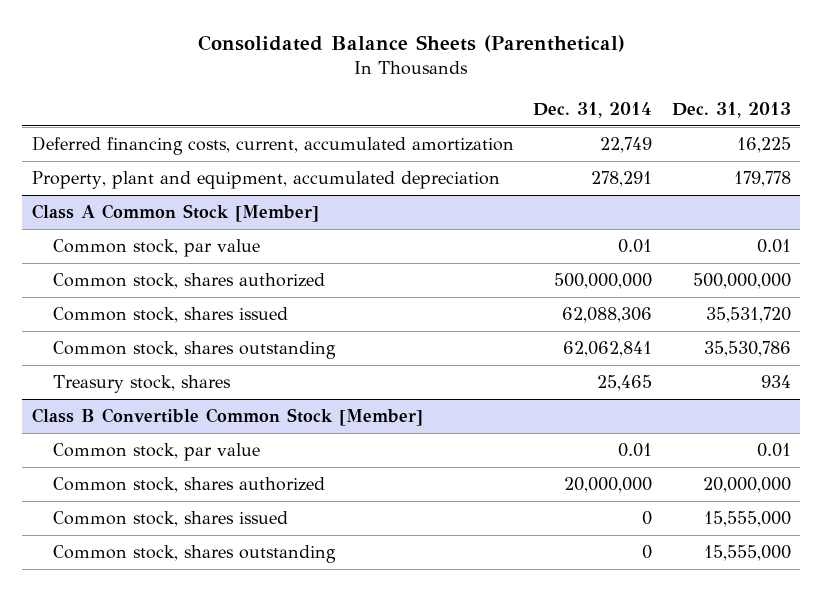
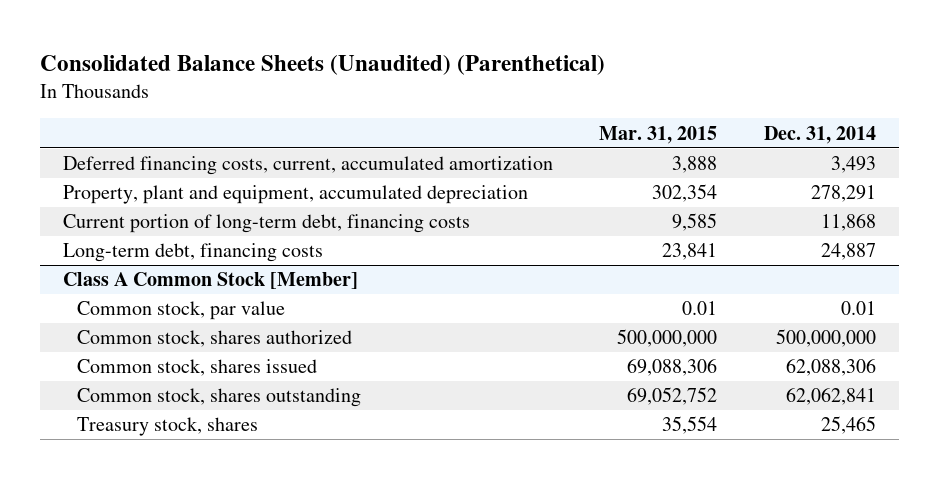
[198,34,626,52] Consolidated Balance Sheets (Parenthetical) -> [39,54,605,75] Consolidated Balance Sheets (Unaudited) (Parenthetical)
[671,101,791,118] Dec. 31, 2013 -> none
none -> [599,125,718,144] Mar. 31, 2015
[600,137,653,154] 22,749 -> [830,156,876,174] 3,493
none -> [62,214,470,234] Current portion of long-term debt, financing costs
none -> [62,243,323,263] Long-term debt, financing costs
[31,408,423,427] Class B Convertible Common Stock [Member] -> none
[53,443,261,462] Common stock, par value -> none
[53,477,326,494] Common stock, shares authorized -> none
[53,511,289,528] Common stock, shares issued -> none
[53,545,337,564] Common stock, shares outstanding -> none

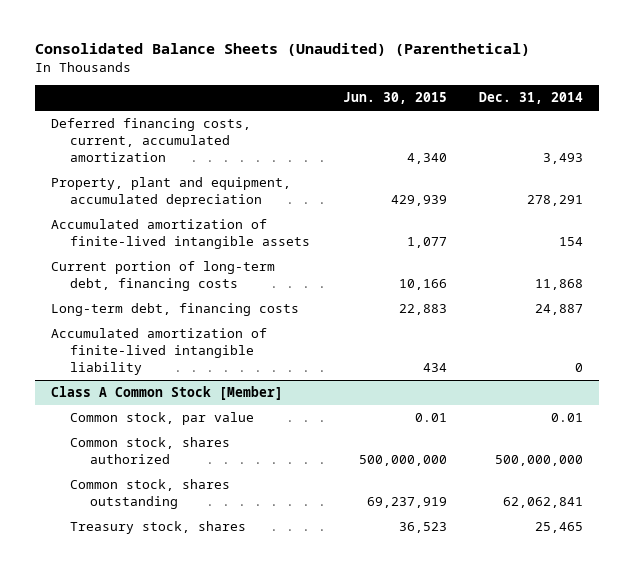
[599,125,718,144] Mar. 31, 2015 -> none
none -> [342,91,447,104] Jun. 30, 2015
none -> [50,219,311,250] Accumulated amortization of finite-lived intangible assets
none -> [50,328,267,375] Accumulated amortization of finite-lived intangible liability
[77,359,318,377] Common stock, shares issued -> none

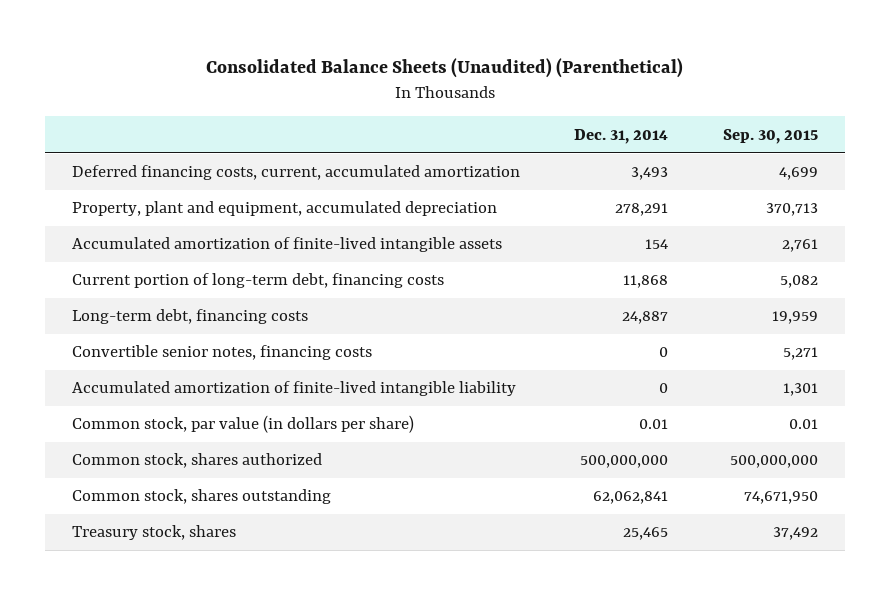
[342,91,447,104] Jun. 30, 2015 -> none
none -> [722,128,818,144] Sep. 30, 2015
none -> [71,345,372,361] Convertible senior notes, financing costs
[50,386,283,401] Class A Common Stock [Member] -> none
[70,412,255,426] Common stock, par value -> [71,415,414,434] Common stock, par value (in dollars per share)

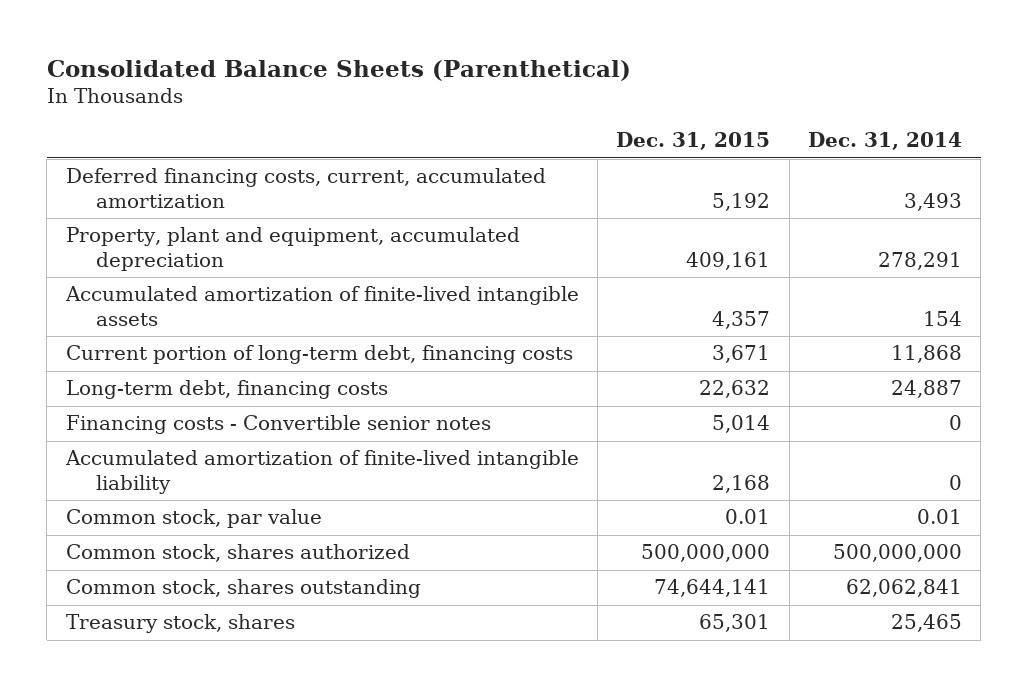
[205,58,683,79] Consolidated Balance Sheets (Unaudited) (Parenthetical) -> [46,60,631,82] Consolidated Balance Sheets (Parenthetical)
[722,128,818,144] Sep. 30, 2015 -> none
none -> [616,132,771,151] Dec. 31, 2015
[71,345,372,361] Convertible senior notes, financing costs -> [65,415,491,435] Financing costs - Convertible senior notes
[71,415,414,434] Common stock, par value (in dollars per share) -> [65,509,322,529] Common stock, par value

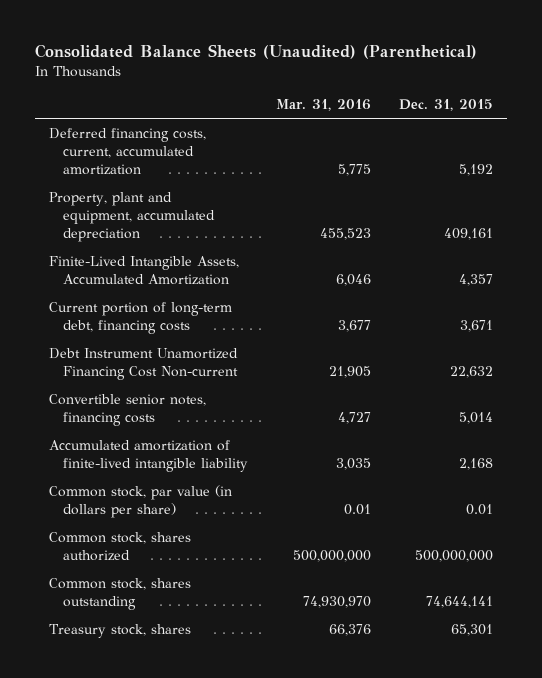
[46,60,631,82] Consolidated Balance Sheets (Parenthetical) -> [35,44,478,60] Consolidated Balance Sheets (Unaudited) (Parenthetical)
[808,132,963,151] Dec. 31, 2014 -> none
none -> [275,99,371,112] Mar. 31, 2016
[64,286,579,327] Accumulated amortization of finite-lived intangible assets -> [49,255,240,285] Finite-Lived Intangible Assets, Accumulated Amortization
[65,380,388,400] Long-term debt, financing costs -> [49,347,239,380] Debt Instrument Unamortized Financing Cost Non-current
[65,415,491,435] Financing costs - Convertible senior notes -> [49,393,207,426] Convertible senior notes, financing costs
[65,509,322,529] Common stock, par value -> [49,484,233,518] Common stock, par value (in dollars per share)

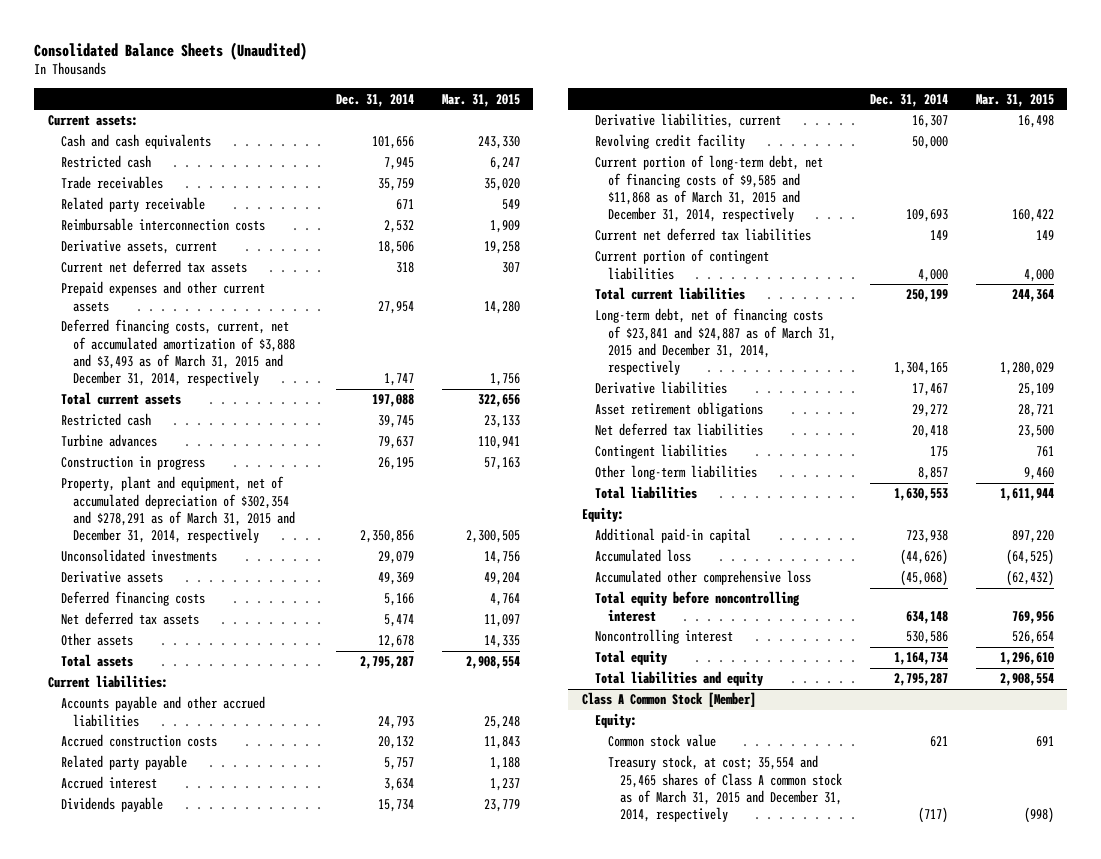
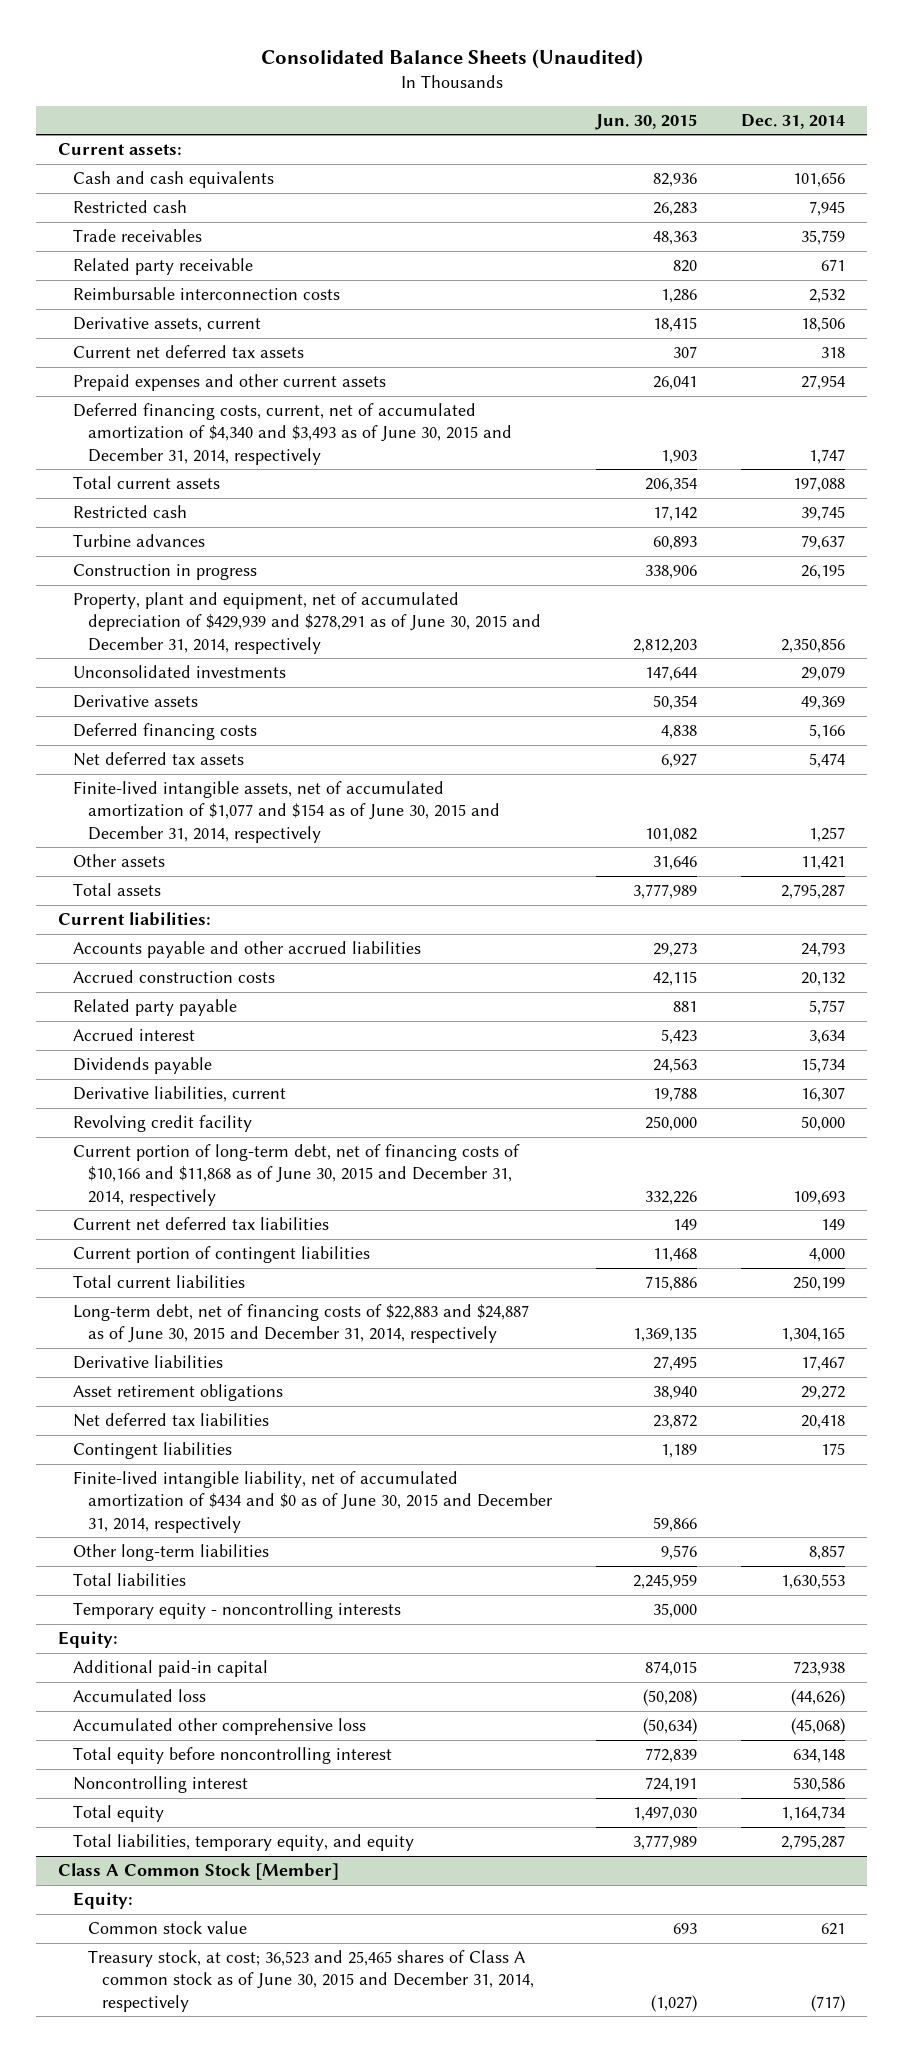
[441,93,520,107] Mar. 31, 2015 -> none
none -> [594,113,697,130] Jun. 30, 2015
[60,319,296,386] Deferred financing costs, current, net of accumulated amortization of $3,888 and $3,493 as of March 31, 2015 and December 31, 2014, respectively -> [73,403,512,465] Deferred financing costs, current, net of accumulated amortization of $4,340 and $3,493 as of June 30, 2015 and December 31, 2014, respectively
[60,476,296,543] Property, plant and equipment, net of accumulated depreciation of $302,354 and $278,291 as of March 31, 2015 and December 31, 2014, respectively -> [73,592,541,654] Property, plant and equipment, net of accumulated depreciation of $429,939 and $278,291 as of June 30, 2015 and December 31, 2014, respectively
none -> [73,781,500,843] Finite-lived intangible assets, net of accumulated amortization of $1,077 and $154 as of June 30, 2015 and December 31, 2014, respectively
[377,635,414,649] 12,678 -> [801,856,846,871] 11,421
[594,155,823,222] Current portion of long-term debt, net of financing costs of $9,585 and $11,868 as of March 31, 2015 and December 31, 2014, respectively -> [73,1144,521,1206] Current portion of long-term debt, net of financing costs of $10,166 and $11,868 as of June 30, 2015 and December 31, 2014, respectively
[594,308,836,375] Long-term debt, net of financing costs of $23,841 and $24,887 as of March 31, 2015 and December 31, 2014, respectively -> [73,1304,530,1344] Long-term debt, net of financing costs of $22,883 and $24,887 as of June 30, 2015 and December 31, 2014, respectively
none -> [73,1471,553,1533] Finite-lived intangible liability, net of accumulated amortization of $434 and $0 as of June 30, 2015 and December 31, 2014, respectively
none -> [73,1602,402,1620] Temporary equity - noncontrolling interests
[594,671,763,687] Total liabilities and equity -> [73,1834,415,1852] Total liabilities, temporary equity, and equity
[607,755,843,822] Treasury stock, at cost; 35,554 and 25,465 shares of Class A common stock as of March 31, 2015 and December 31, 2014, respectively -> [87,1950,535,2012] Treasury stock, at cost; 36,523 and 25,465 shares of Class A common stock as of June 30, 2015 and December 31, 2014, respectively

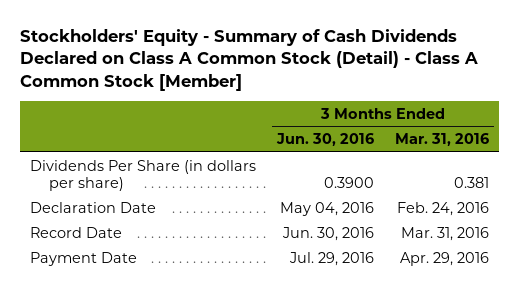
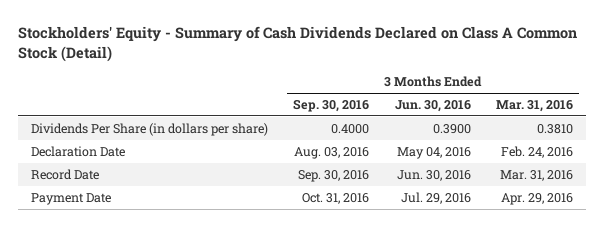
[19,29,478,91] Stockholders' Equity - Summary of Cash Dividends Declared on Class A Common Stock (Detail) - Class A Common Stock [Member] -> [18,25,578,62] Stockholders' Equity - Summary of Cash Dividends Declared on Class A Common Stock (Detail)
none -> [293,98,370,112] Sep. 30, 2016
[453,176,489,188] 0.381 -> [536,123,573,134] 0.3810

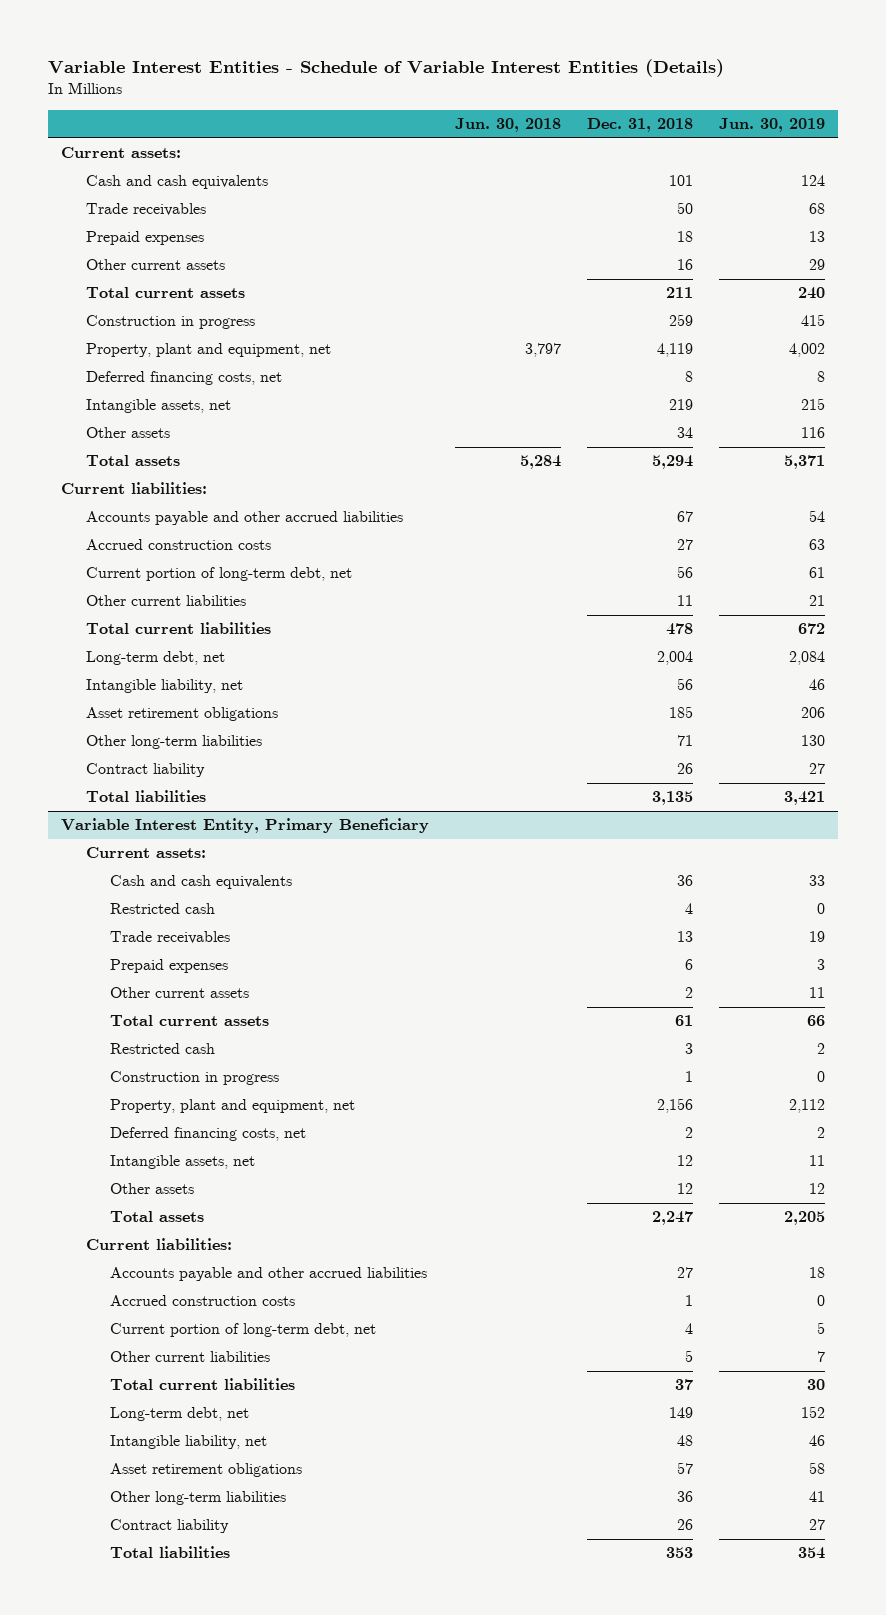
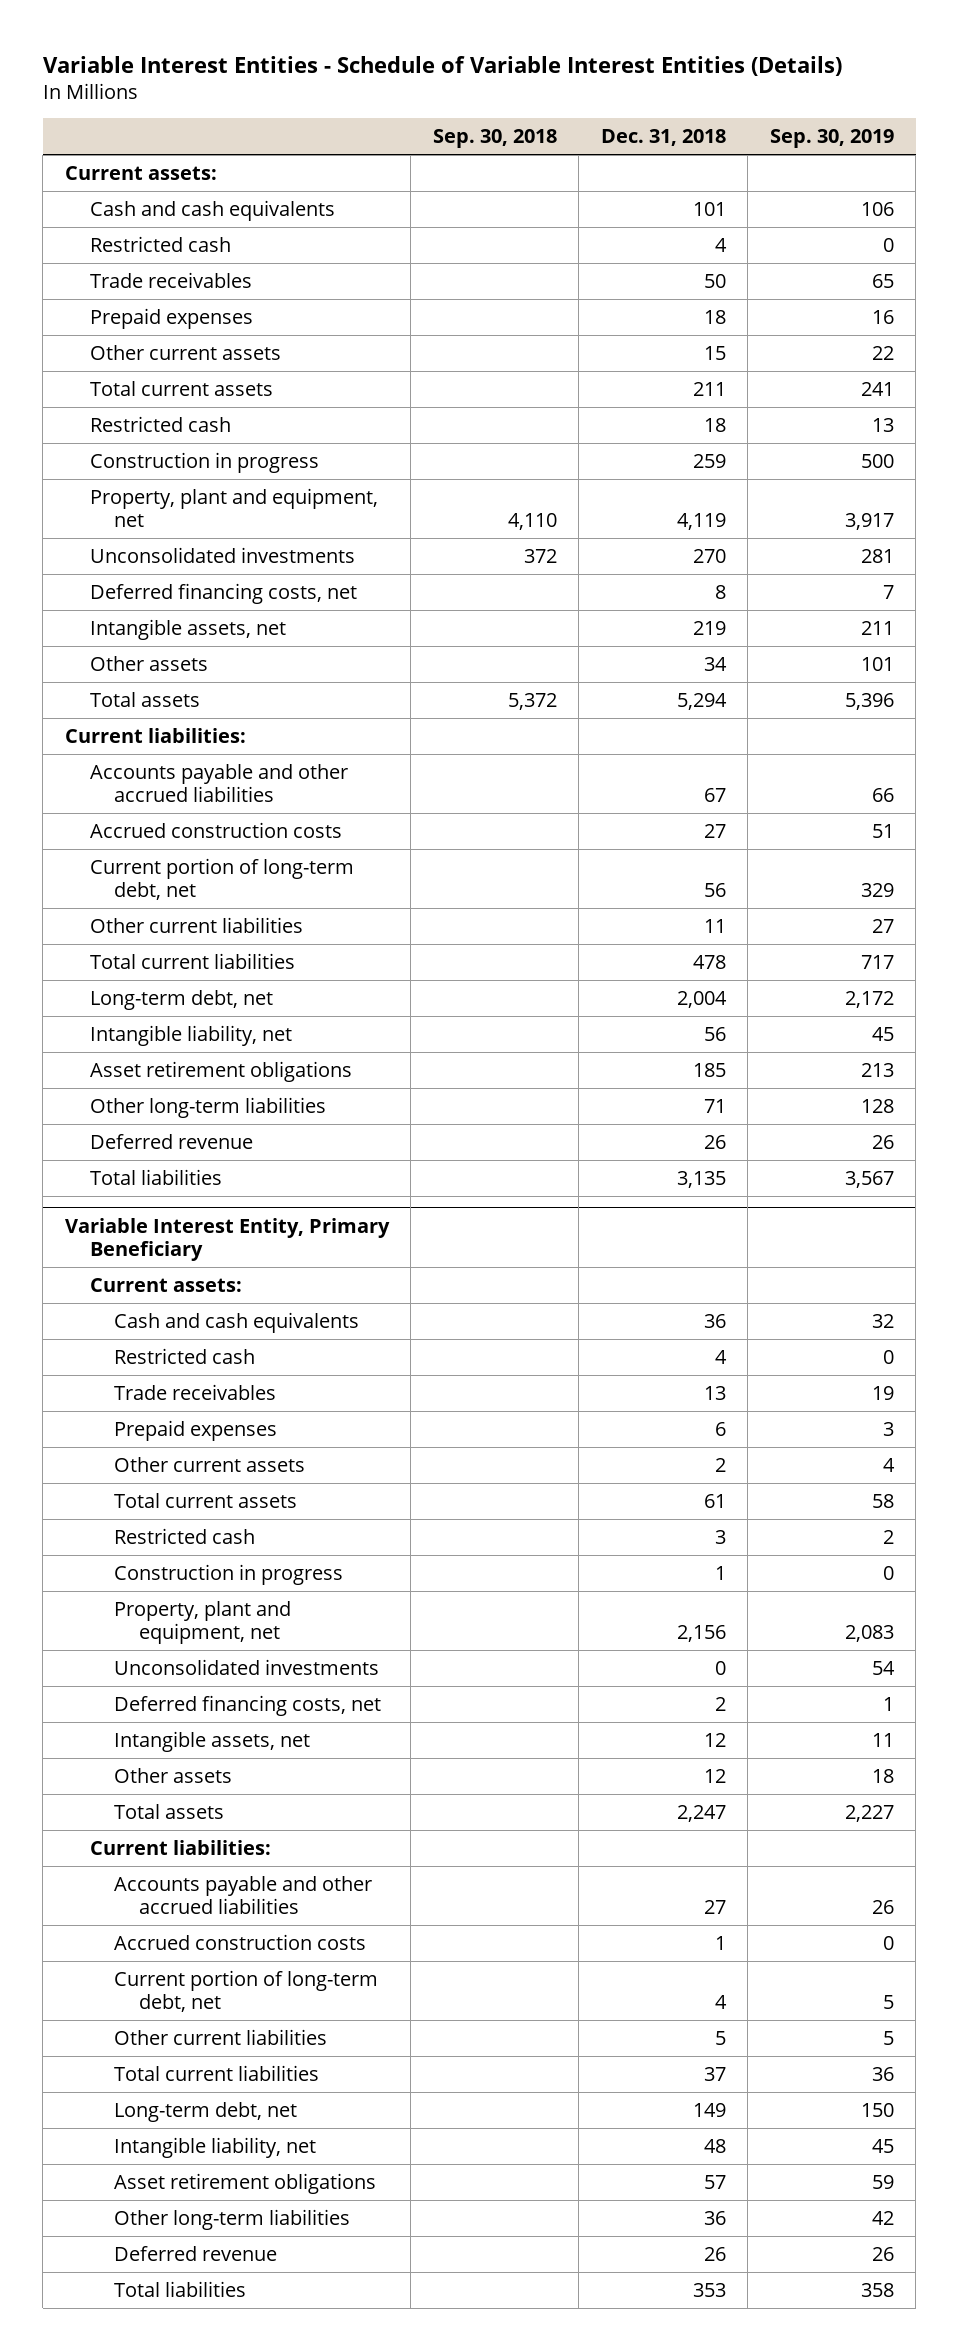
[455,118,562,133] Jun. 30, 2018 -> none
[718,118,825,133] Jun. 30, 2019 -> none
none -> [432,128,557,148] Sep. 30, 2018
none -> [769,128,894,148] Sep. 30, 2019
none -> [89,235,231,252] Restricted cash
[677,259,694,271] 16 -> [703,345,726,360] 15
none -> [89,415,231,432] Restricted cash
none -> [89,546,355,563] Unconsolidated investments
[85,763,205,778] Contract liability -> [89,1133,253,1149] Deferred revenue
none -> [114,1658,380,1675] Unconsolidated investments
[110,1519,230,1534] Contract liability -> [114,2245,278,2261] Deferred revenue

